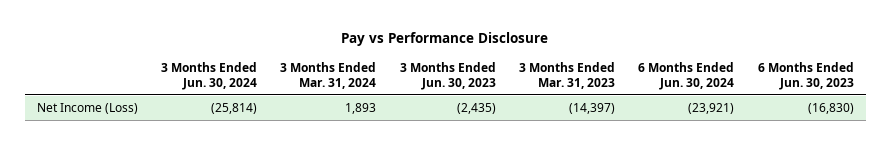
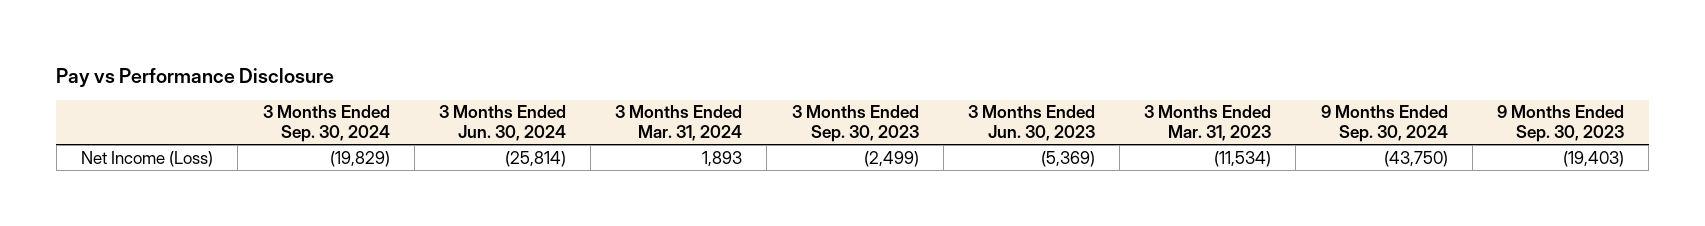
[638,61,735,90] 6 Months Ended Jun. 30, 2024 -> none
[757,61,854,90] 6 Months Ended Jun. 30, 2023 -> none
none -> [262,105,390,143] 3 Months Ended Sep. 30, 2024
none -> [791,105,919,143] 3 Months Ended Sep. 30, 2023
none -> [1320,105,1448,143] 9 Months Ended Sep. 30, 2024
none -> [1497,105,1625,143] 9 Months Ended Sep. 30, 2023
[456,103,496,115] (2,435) -> [1040,150,1095,167] (5,369)
[569,103,616,115] (14,397) -> [1214,150,1272,167] (11,534)

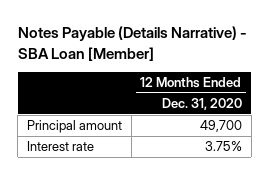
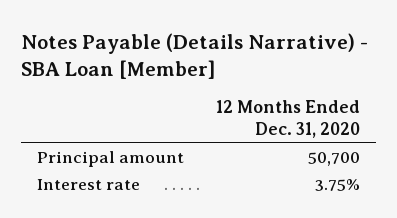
[199,120,242,133] 49,700 -> [307,151,360,166] 50,700

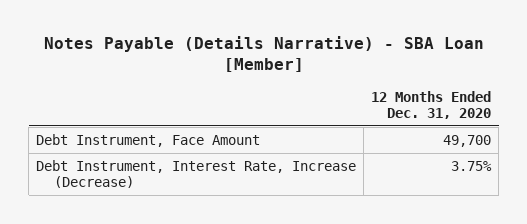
[37,150,185,167] Principal amount -> [36,133,261,147] Debt Instrument, Face Amount
[307,151,360,166] 50,700 -> [443,134,492,147] 49,700
[37,178,141,190] Interest rate -> [36,159,357,188] Debt Instrument, Interest Rate, Increase (Decrease)

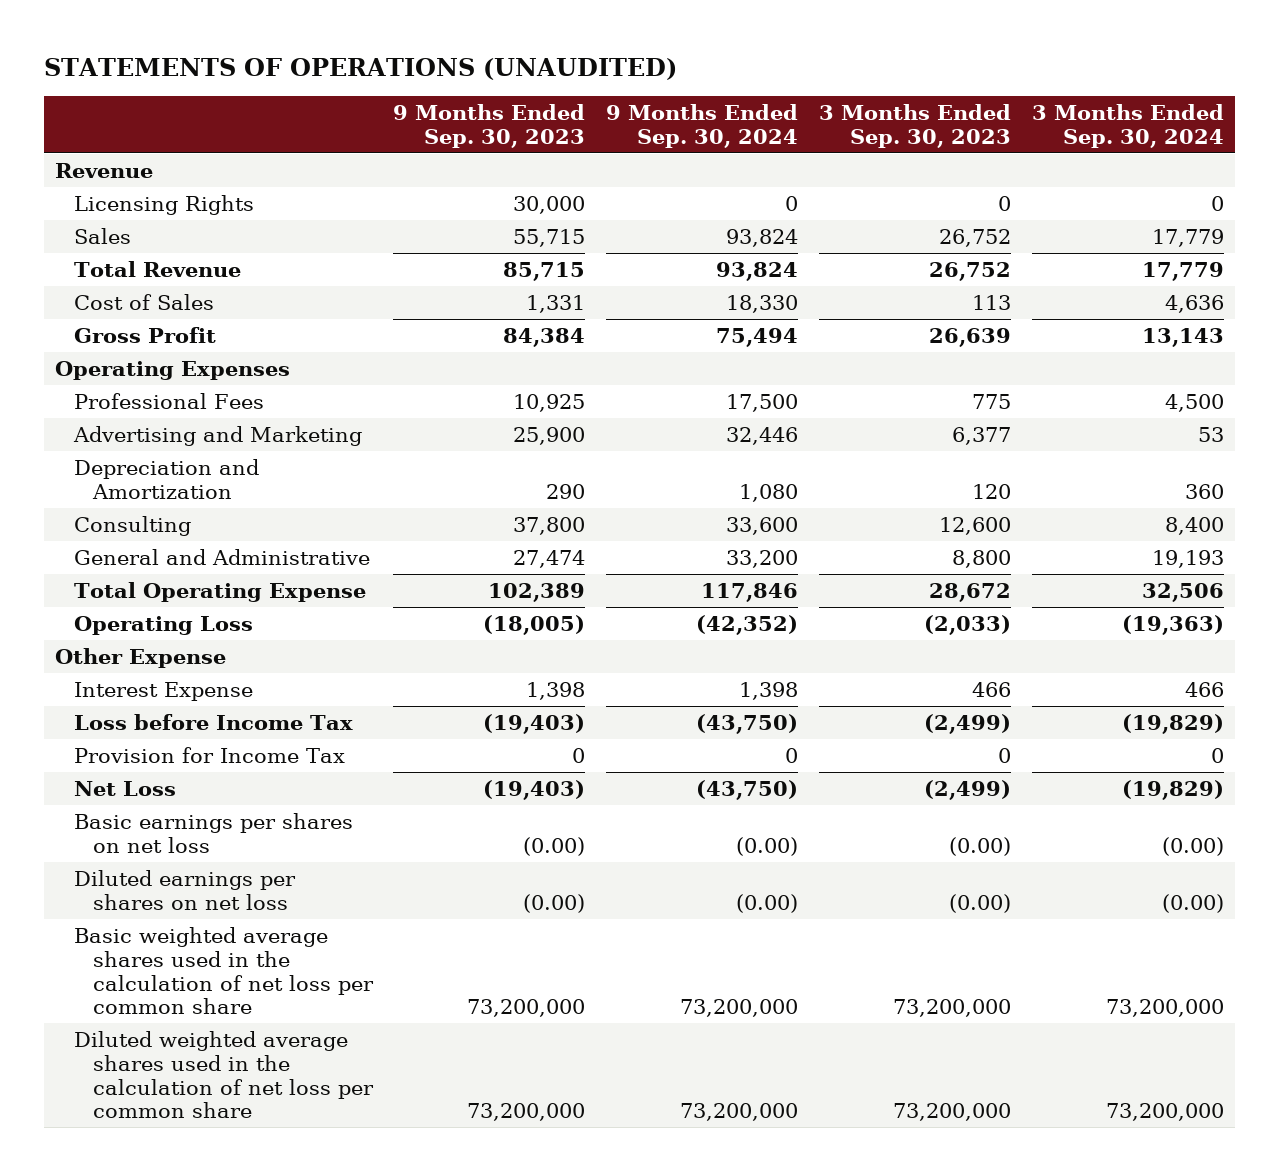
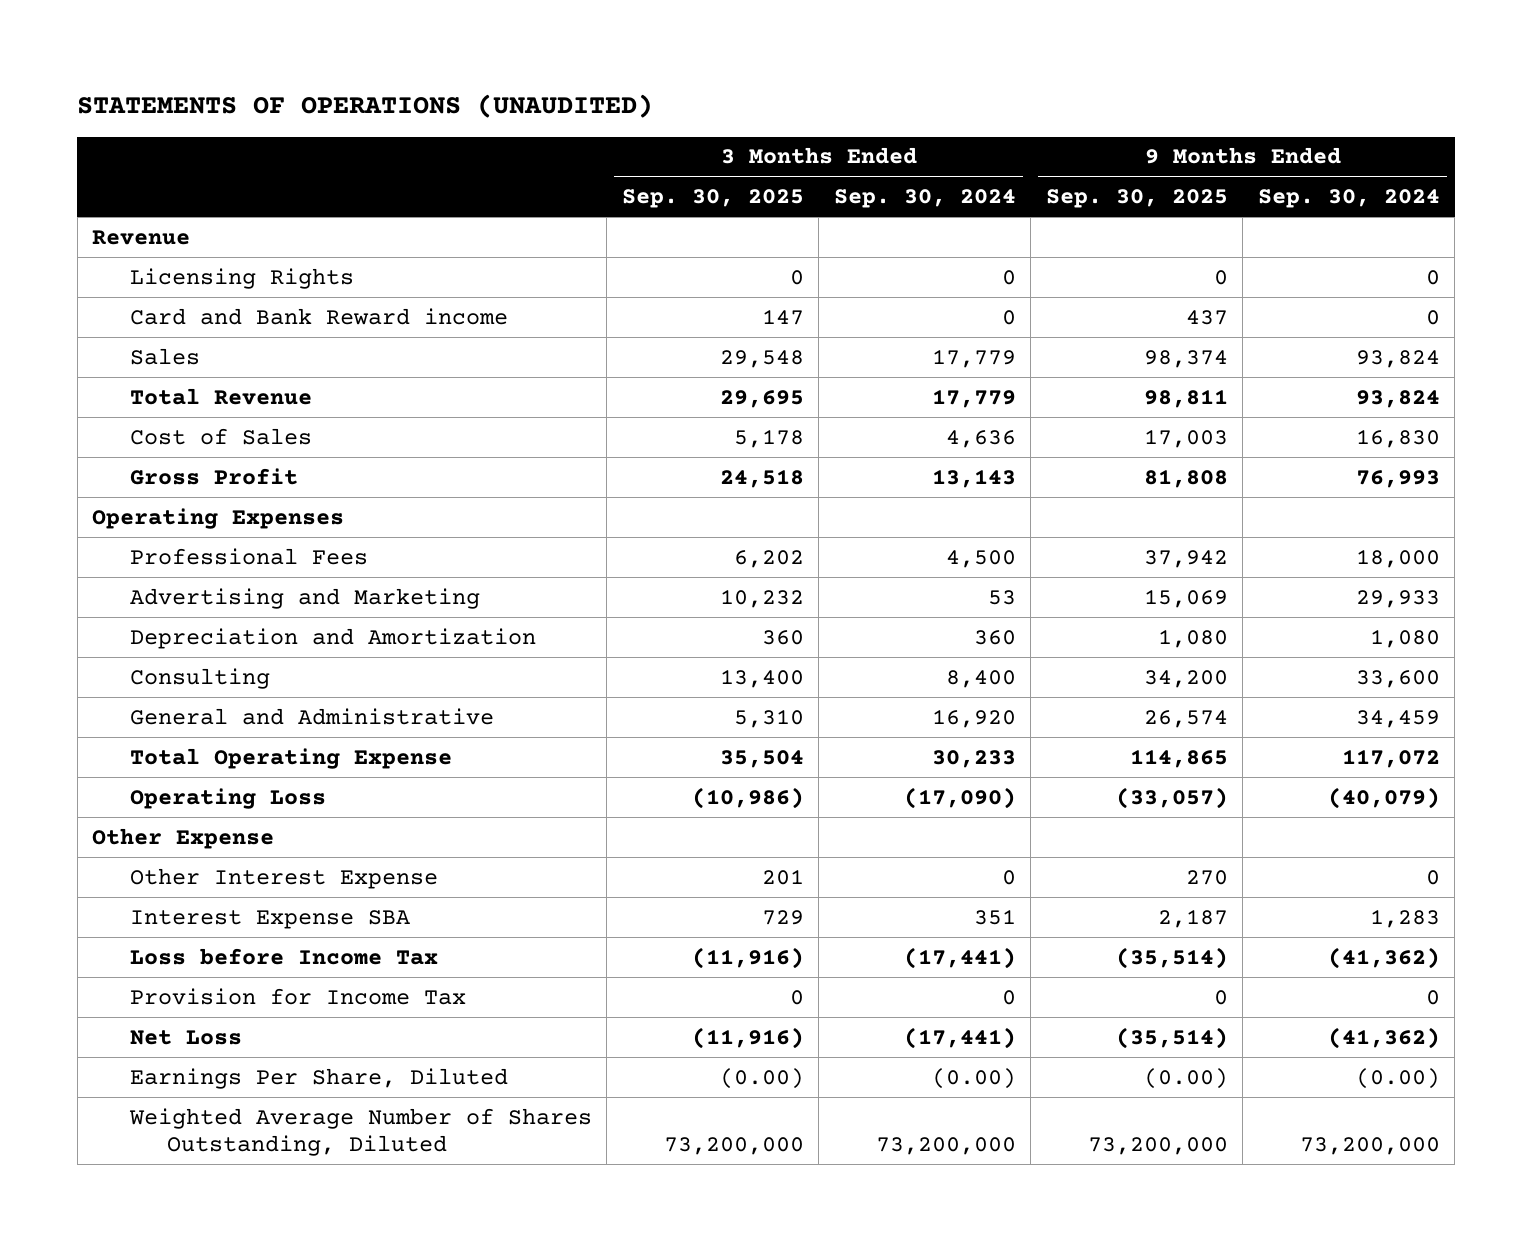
[393,104,586,148] 9 Months Ended Sep. 30, 2023 -> none
[819,104,1012,148] 3 Months Ended Sep. 30, 2023 -> none
none -> [621,189,804,209] Sep. 30, 2025
none -> [1045,189,1228,209] Sep. 30, 2025
none -> [129,307,508,325] Card and Bank Reward income
[726,294,799,313] 18,330 -> [1355,428,1440,448] 16,830
[716,327,799,347] 75,494 -> [1355,469,1440,488] 76,993
[726,393,799,412] 17,500 -> [1355,548,1440,568] 18,000
[726,426,799,445] 32,446 -> [1355,589,1440,608] 29,933
[726,549,799,568] 33,200 -> [1355,709,1440,728] 34,459
[1152,549,1225,568] 19,193 -> [931,708,1016,728] 16,920
[701,582,799,602] 117,846 -> [1341,748,1440,768] 117,072
[1142,582,1225,602] 32,506 -> [931,749,1016,768] 30,233
[696,614,799,635] (42,352) -> [1327,786,1440,809] (40,079)
[1122,614,1225,635] (19,363) -> [903,786,1016,809] (17,090)
none -> [129,867,438,889] Other Interest Expense
[73,681,253,701] Interest Expense -> [129,909,410,929] Interest Expense SBA
[739,681,799,700] 1,398 -> [1369,908,1440,928] 1,283
[1185,681,1225,697] 466 -> [973,908,1016,925] 351
[696,713,799,734] (43,750) -> [1327,946,1440,969] (41,362)
[1122,713,1225,734] (19,829) -> [903,946,1016,969] (17,441)
[73,812,353,853] Basic earnings per shares on net loss -> none
[73,926,374,1015] Basic weighted average shares used in the calculation of net loss per common share -> none
[696,779,799,800] (43,750) -> [1327,1026,1440,1049] (41,362)
[1122,779,1225,800] (19,829) -> [903,1026,1016,1049] (17,441)
[73,869,296,910] Diluted earnings per shares on net loss -> [129,1067,508,1089] Earnings Per Share, Diluted
[73,1030,374,1119] Diluted weighted average shares used in the calculation of net loss per common share -> [128,1107,592,1156] Weighted Average Number of Shares Outstanding, Diluted

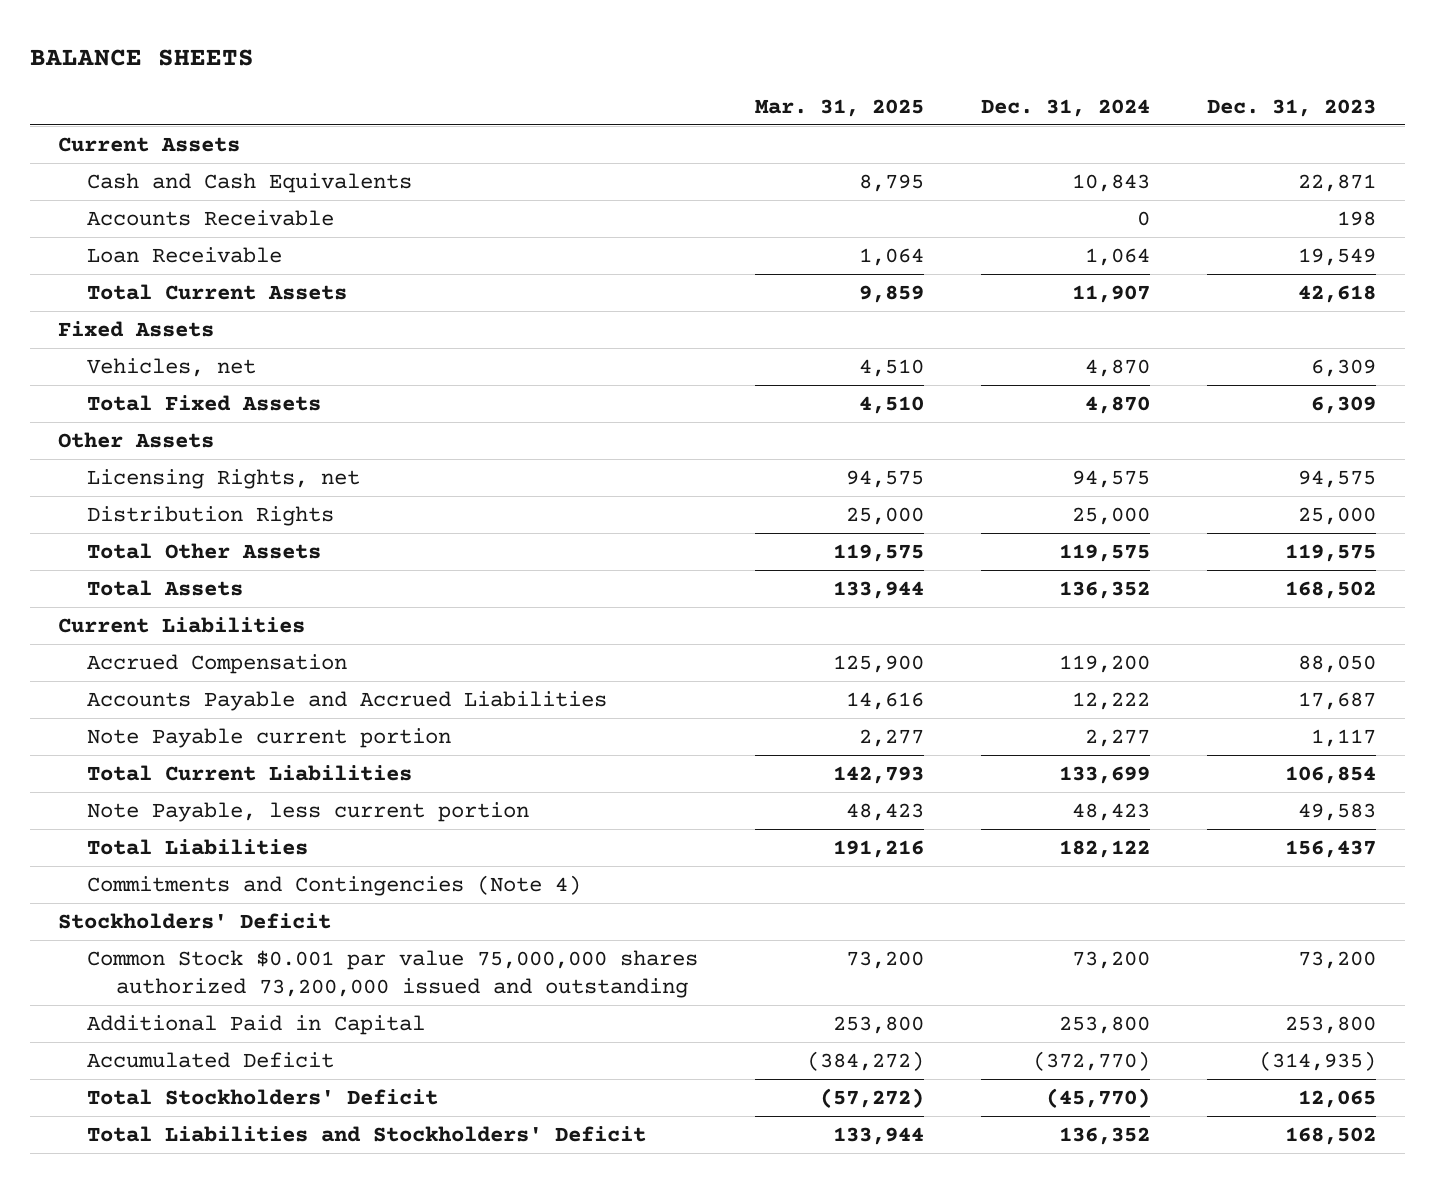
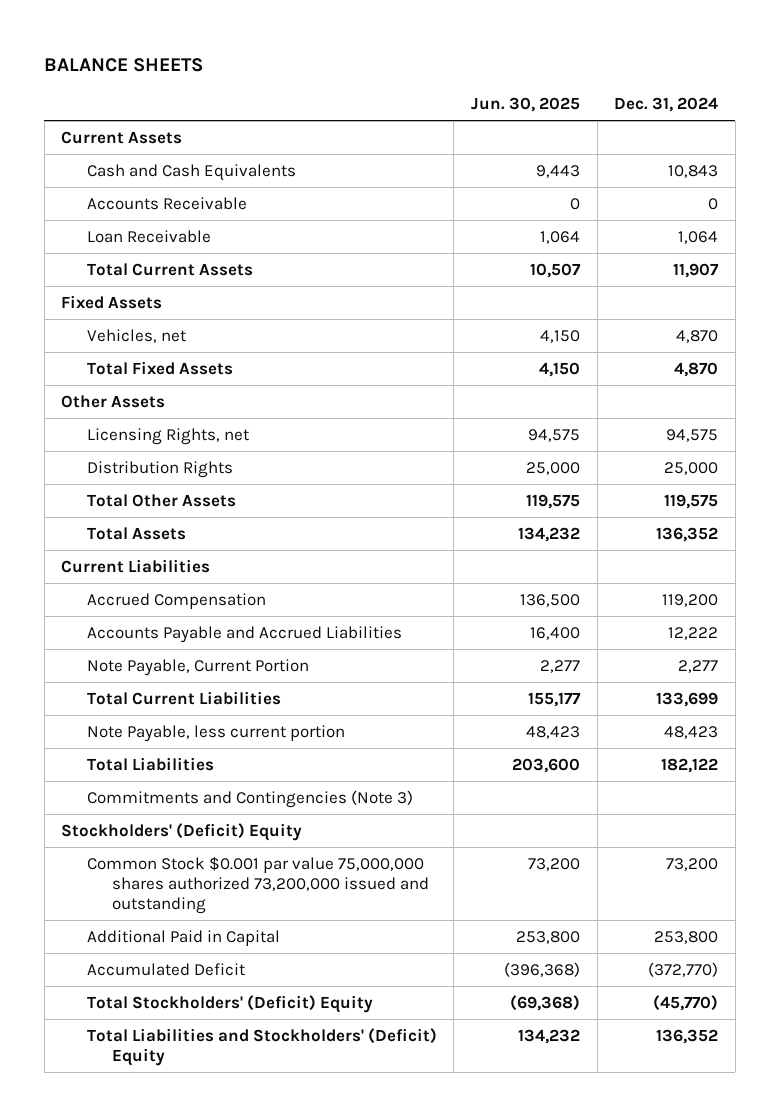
[755,98,925,117] Mar. 31, 2025 -> none
[1207,98,1377,117] Dec. 31, 2023 -> none
none -> [470,97,580,113] Jun. 30, 2025
[87,728,452,749] Note Payable current portion -> [86,658,309,676] Note Payable, Current Portion
[87,875,582,897] Commitments and Contingencies (Note 4) -> [86,789,413,808] Commitments and Contingencies (Note 3)
[58,913,332,930] Stockholders' Deficit -> [61,822,303,841] Stockholders' (Deficit) Equity
[87,1089,439,1106] Total Stockholders' Deficit -> [86,994,373,1013] Total Stockholders' (Deficit) Equity
[87,1126,647,1143] Total Liabilities and Stockholders' Deficit -> [86,1027,437,1066] Total Liabilities and Stockholders' (Deficit) Equity

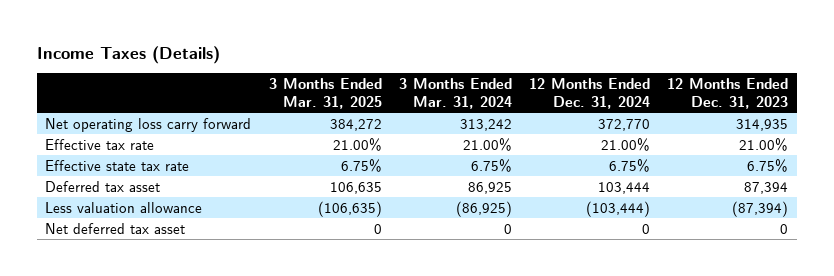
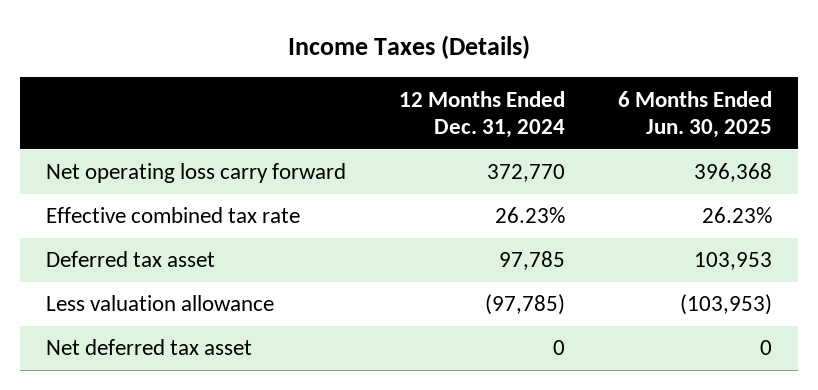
[268,78,382,109] 3 Months Ended Mar. 31, 2025 -> none
[398,78,512,109] 3 Months Ended Mar. 31, 2024 -> none
[667,78,789,109] 12 Months Ended Dec. 31, 2023 -> none
none -> [617,90,772,138] 6 Months Ended Jun. 30, 2025
[45,159,190,171] Effective state tax rate -> none
[45,138,155,150] Effective tax rate -> [46,207,301,224] Effective combined tax rate
[601,137,651,151] 21.00% -> [494,207,565,224] 26.23%
[598,181,651,194] 103,444 -> [498,251,565,271] 97,785
[586,200,651,217] (103,444) -> [484,294,565,316] (97,785)

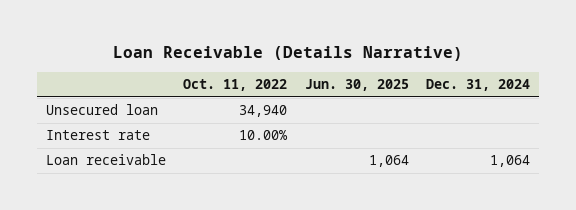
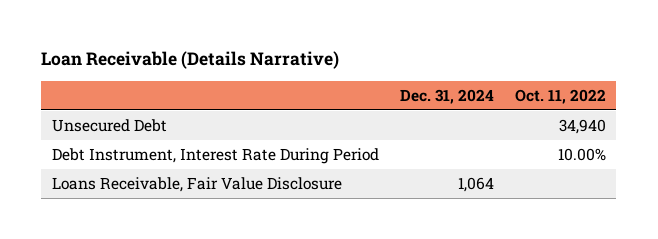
[304,79,409,92] Jun. 30, 2025 -> none
[45,104,158,116] Unsecured loan -> [51,119,167,133] Unsecured Debt
[45,130,150,141] Interest rate -> [51,148,379,165] Debt Instrument, Interest Rate During Period
[45,154,166,166] Loan receivable -> [51,177,342,193] Loans Receivable, Fair Value Disclosure

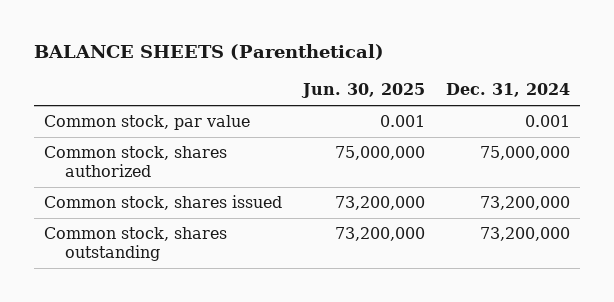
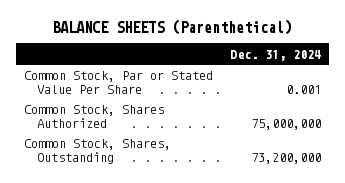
[300,83,425,99] Jun. 30, 2025 -> none
[44,195,283,211] Common stock, shares issued -> none
[44,115,251,131] Common stock, par value -> [24,71,214,94] Common Stock, Par or Stated Value Per Share
[44,146,228,178] Common stock, shares authorized -> [24,105,165,128] Common Stock, Shares Authorized
[44,227,228,262] Common stock, shares outstanding -> [24,139,172,164] Common Stock, Shares, Outstanding

